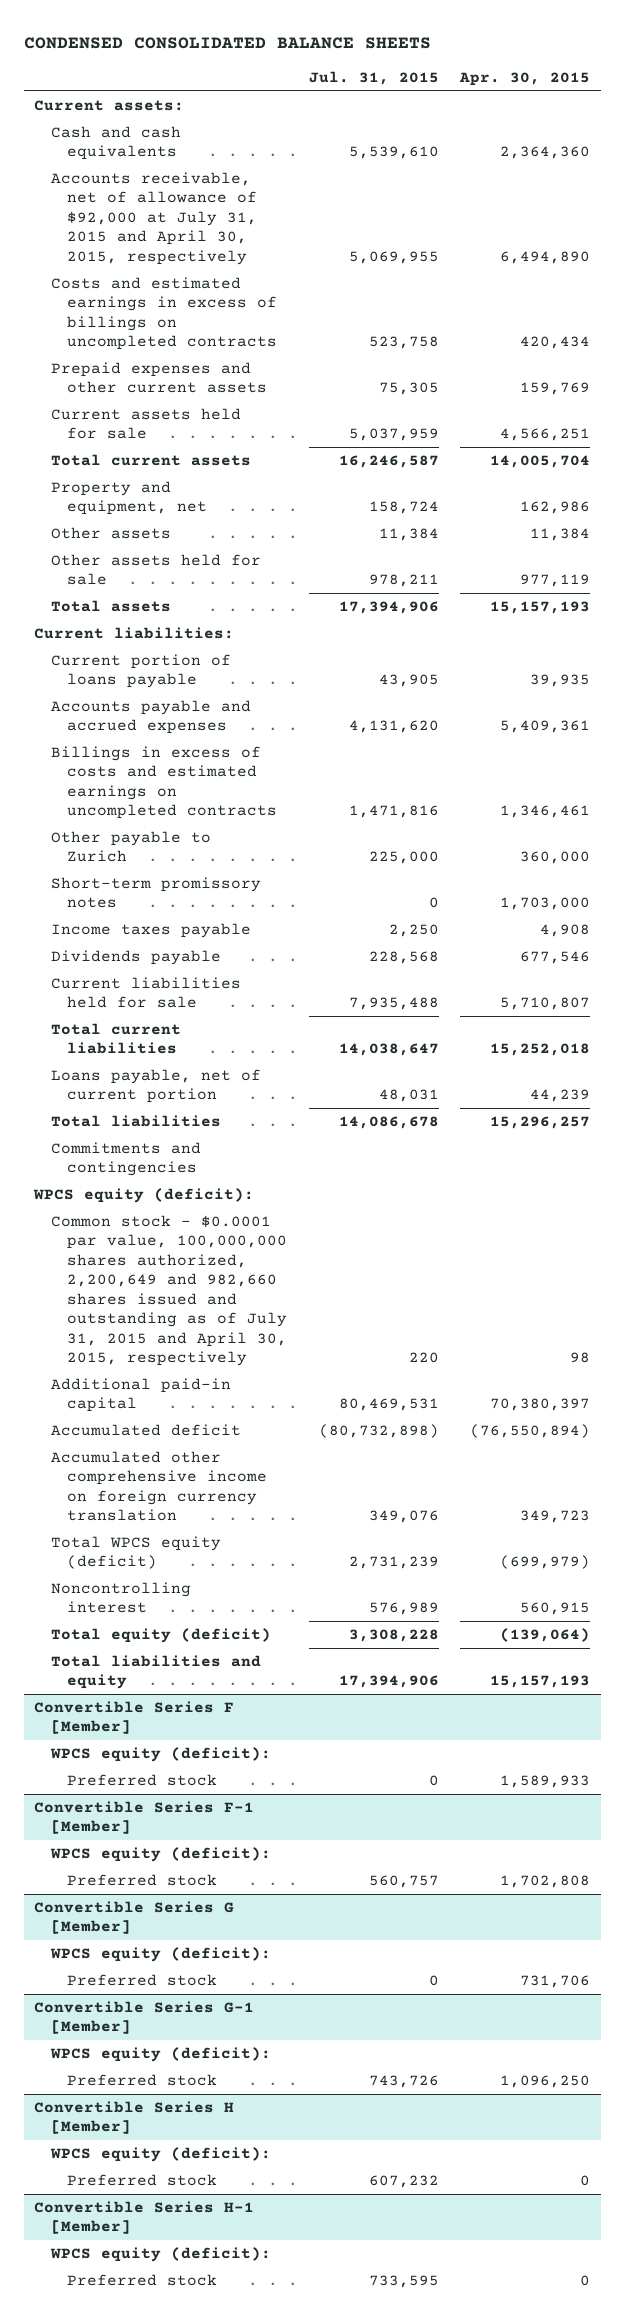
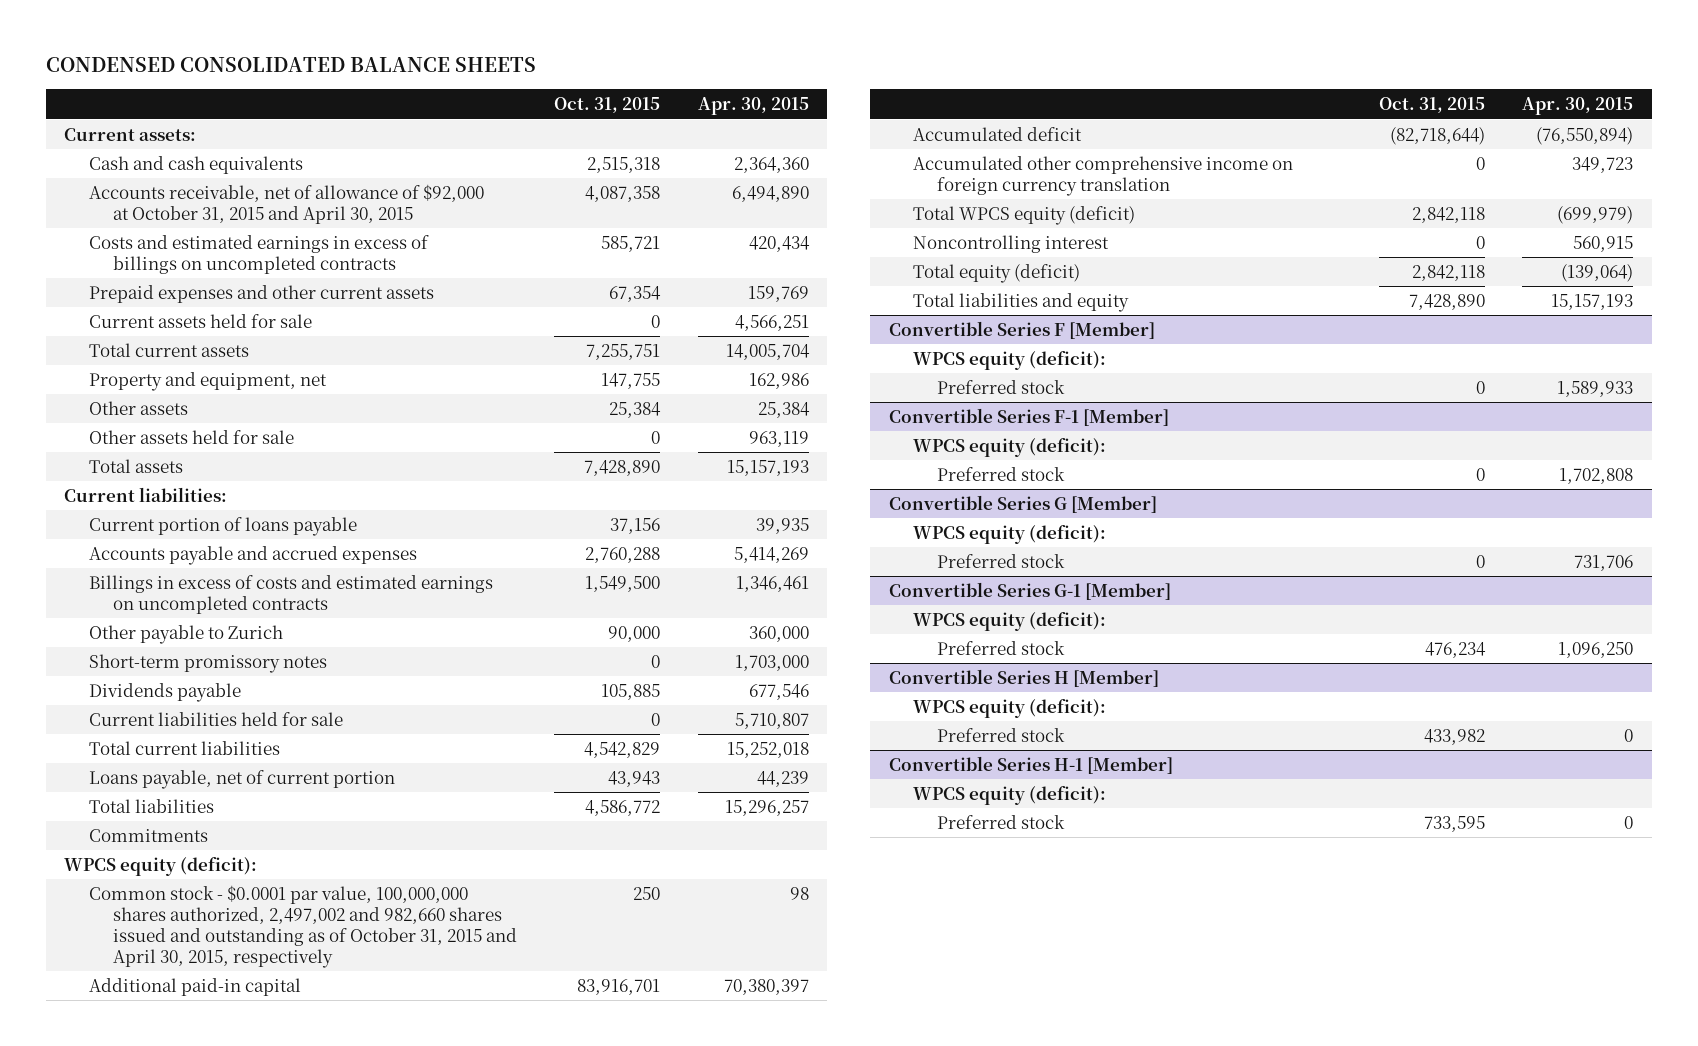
[308,70,439,85] Jul. 31, 2015 -> none
none -> [554,97,661,114] Oct. 31, 2015
[50,171,258,265] Accounts receivable, net of allowance of $92,000 at July 31, 2015 and April 30, 2015, respectively -> [88,183,484,224] Accounts receivable, net of allowance of $92,000 at October 31, 2015 and April 30, 2015
[530,527,591,541] 11,384 -> [757,401,810,418] 25,384
[520,574,591,588] 977,119 -> [748,430,809,447] 963,119
[500,720,591,734] 5,409,361 -> [733,546,809,563] 5,414,269
[50,922,251,938] Income taxes payable -> none
[50,1141,201,1177] Commitments and contingencies -> [88,828,208,842] Commitments
[50,1214,288,1367] Common stock - $0.0001 par value, 100,000,000 shares authorized, 2,200,649 and 982,660 shares issued and outstanding as of July 31, 2015 and April 30, 2015, respectively -> [88,884,518,968] Common stock - $0.0001 par value, 100,000,000 shares authorized, 2,497,002 and 982,660 shares issued and outstanding as of October 31, 2015 and April 30, 2015, respectively

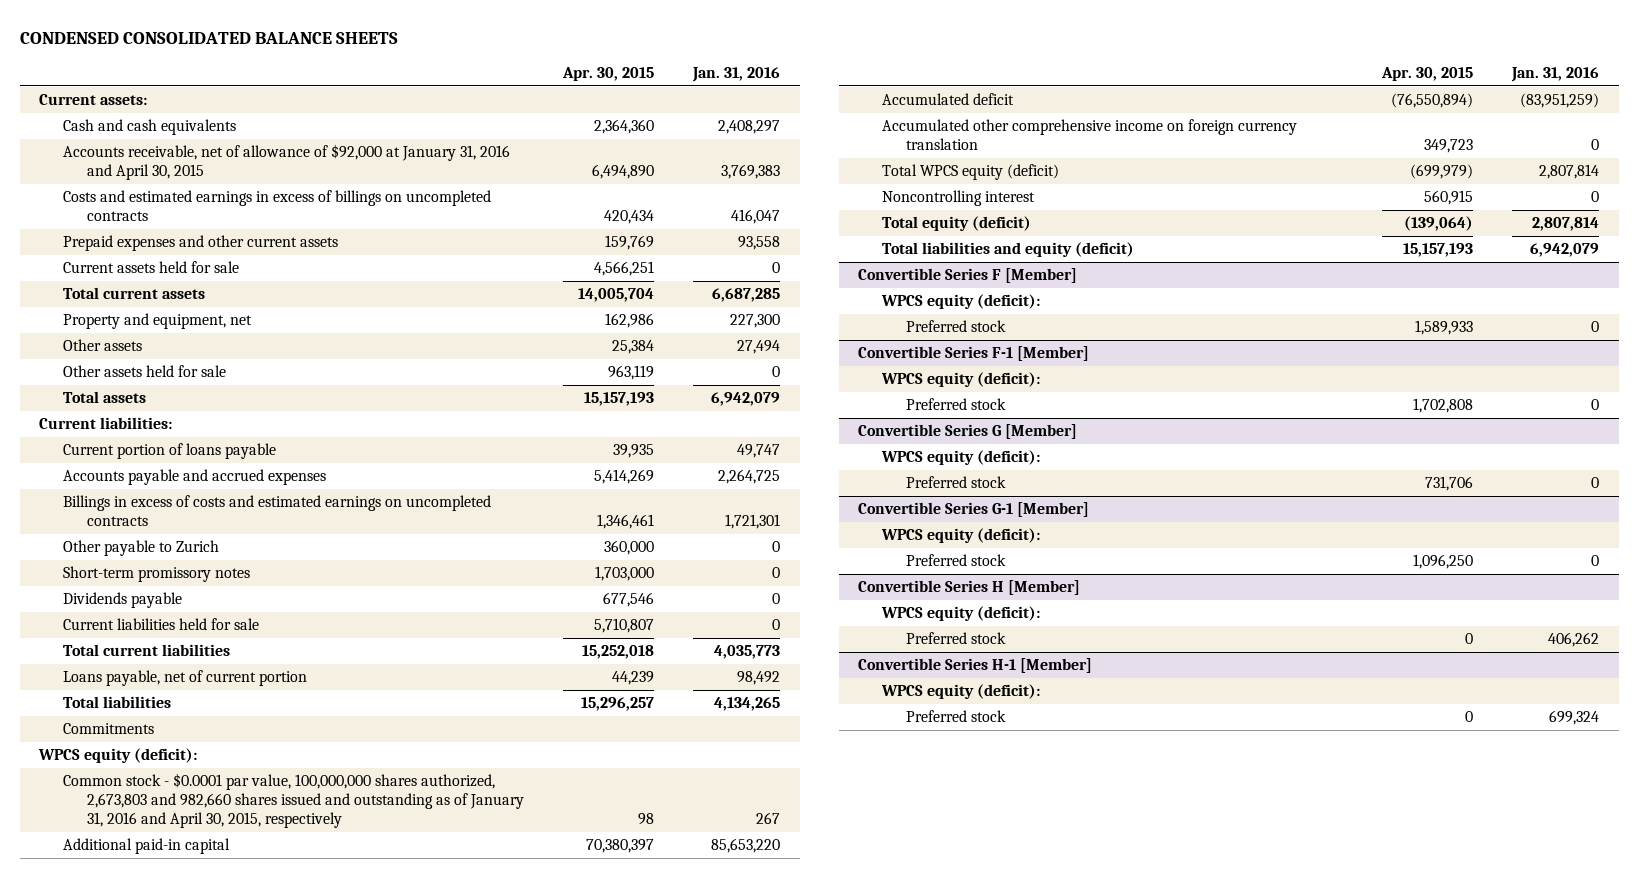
[554,97,661,114] Oct. 31, 2015 -> none
none -> [692,66,781,82] Jan. 31, 2016
[88,183,484,224] Accounts receivable, net of allowance of $92,000 at October 31, 2015 and April 30, 2015 -> [62,144,510,181] Accounts receivable, net of allowance of $92,000 at January 31, 2016 and April 30, 2015
[88,884,518,968] Common stock - $0.0001 par value, 100,000,000 shares authorized, 2,497,002 and 982,660 shares issued and outstanding as of October 31, 2015 and April 30, 2015, respectively -> [62,773,524,829] Common stock - $0.0001 par value, 100,000,000 shares authorized, 2,673,803 and 982,660 shares issued and outstanding as of January 31, 2016 and April 30, 2015, respectively
[913,292,1130,312] Total liabilities and equity -> [882,242,1135,258] Total liabilities and equity (deficit)

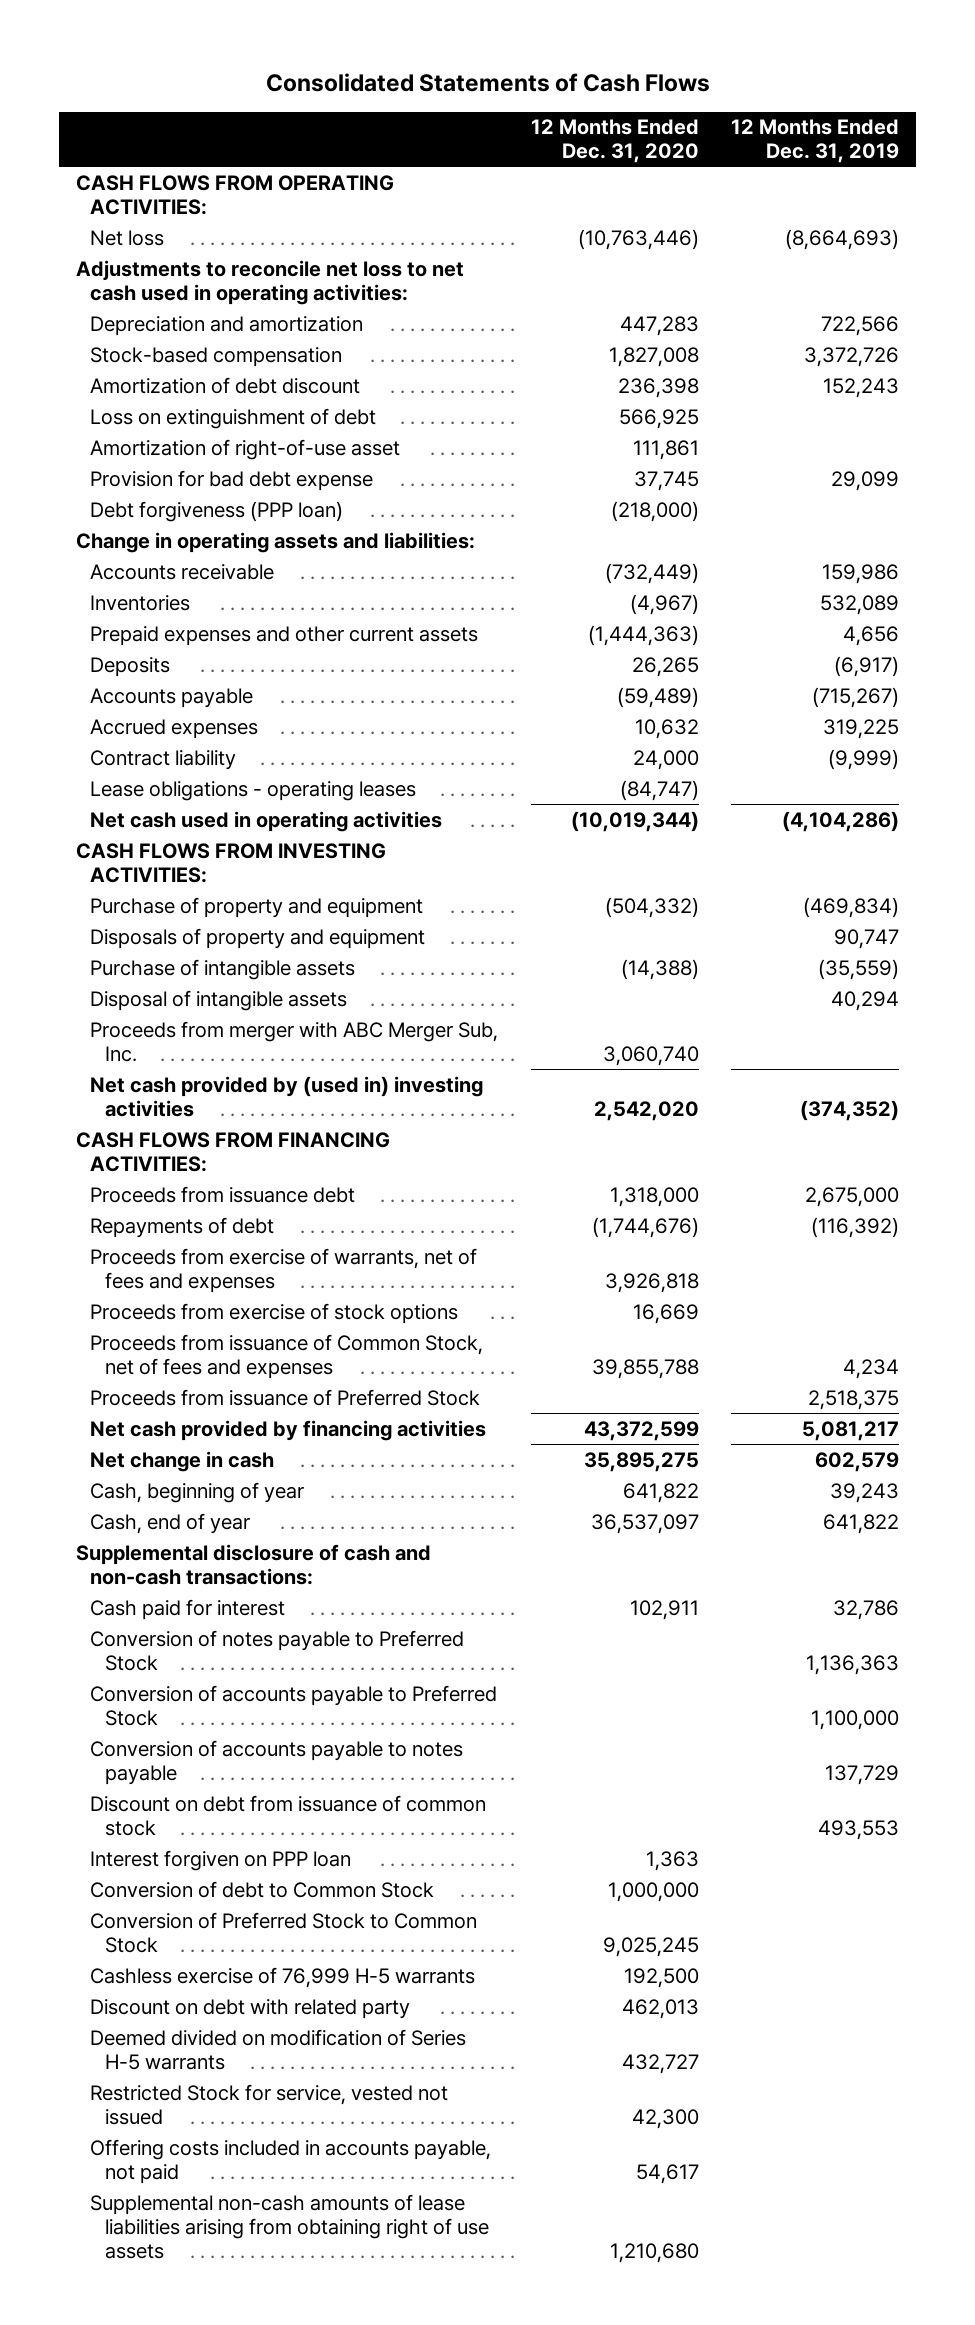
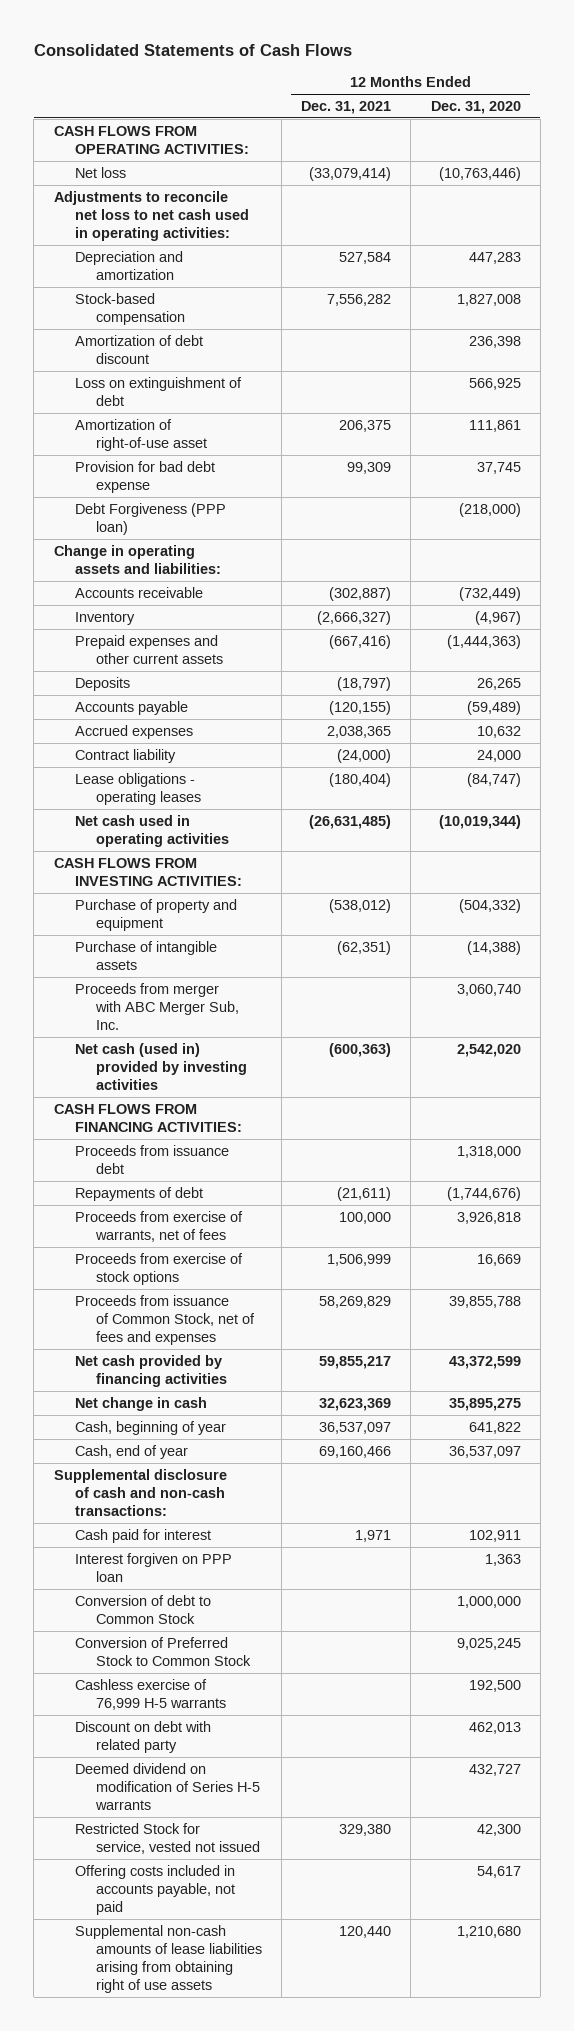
[731,119,900,164] 12 Months Ended Dec. 31, 2019 -> none
none -> [301,101,392,115] Dec. 31, 2021
[90,500,344,522] Debt forgiveness (PPP loan) -> [74,502,226,535] Debt Forgiveness (PPP loan)
[90,594,191,611] Inventories -> [74,611,135,625] Inventory
[90,927,426,949] Disposals of property and equipment -> none
[90,989,348,1011] Disposal of intangible assets -> none
[90,1075,484,1117] Net cash provided by (used in) investing activities -> [74,1042,247,1090] Net cash (used in) provided by investing activities
[90,1247,478,1293] Proceeds from exercise of warrants, net of fees and expenses -> [74,1210,243,1242] Proceeds from exercise of warrants, net of fees
[90,1388,481,1406] Proceeds from issuance of Preferred Stock -> none
[90,1629,465,1671] Conversion of notes payable to Preferred Stock -> none
[90,1684,498,1726] Conversion of accounts payable to Preferred Stock -> none
[90,1739,464,1785] Conversion of accounts payable to notes payable -> none
[90,1794,487,1836] Discount on debt from issuance of common stock -> none
[90,2028,467,2070] Deemed divided on modification of Series H-5 warrants -> [74,1762,260,1810] Deemed dividend on modification of Series H-5 warrants

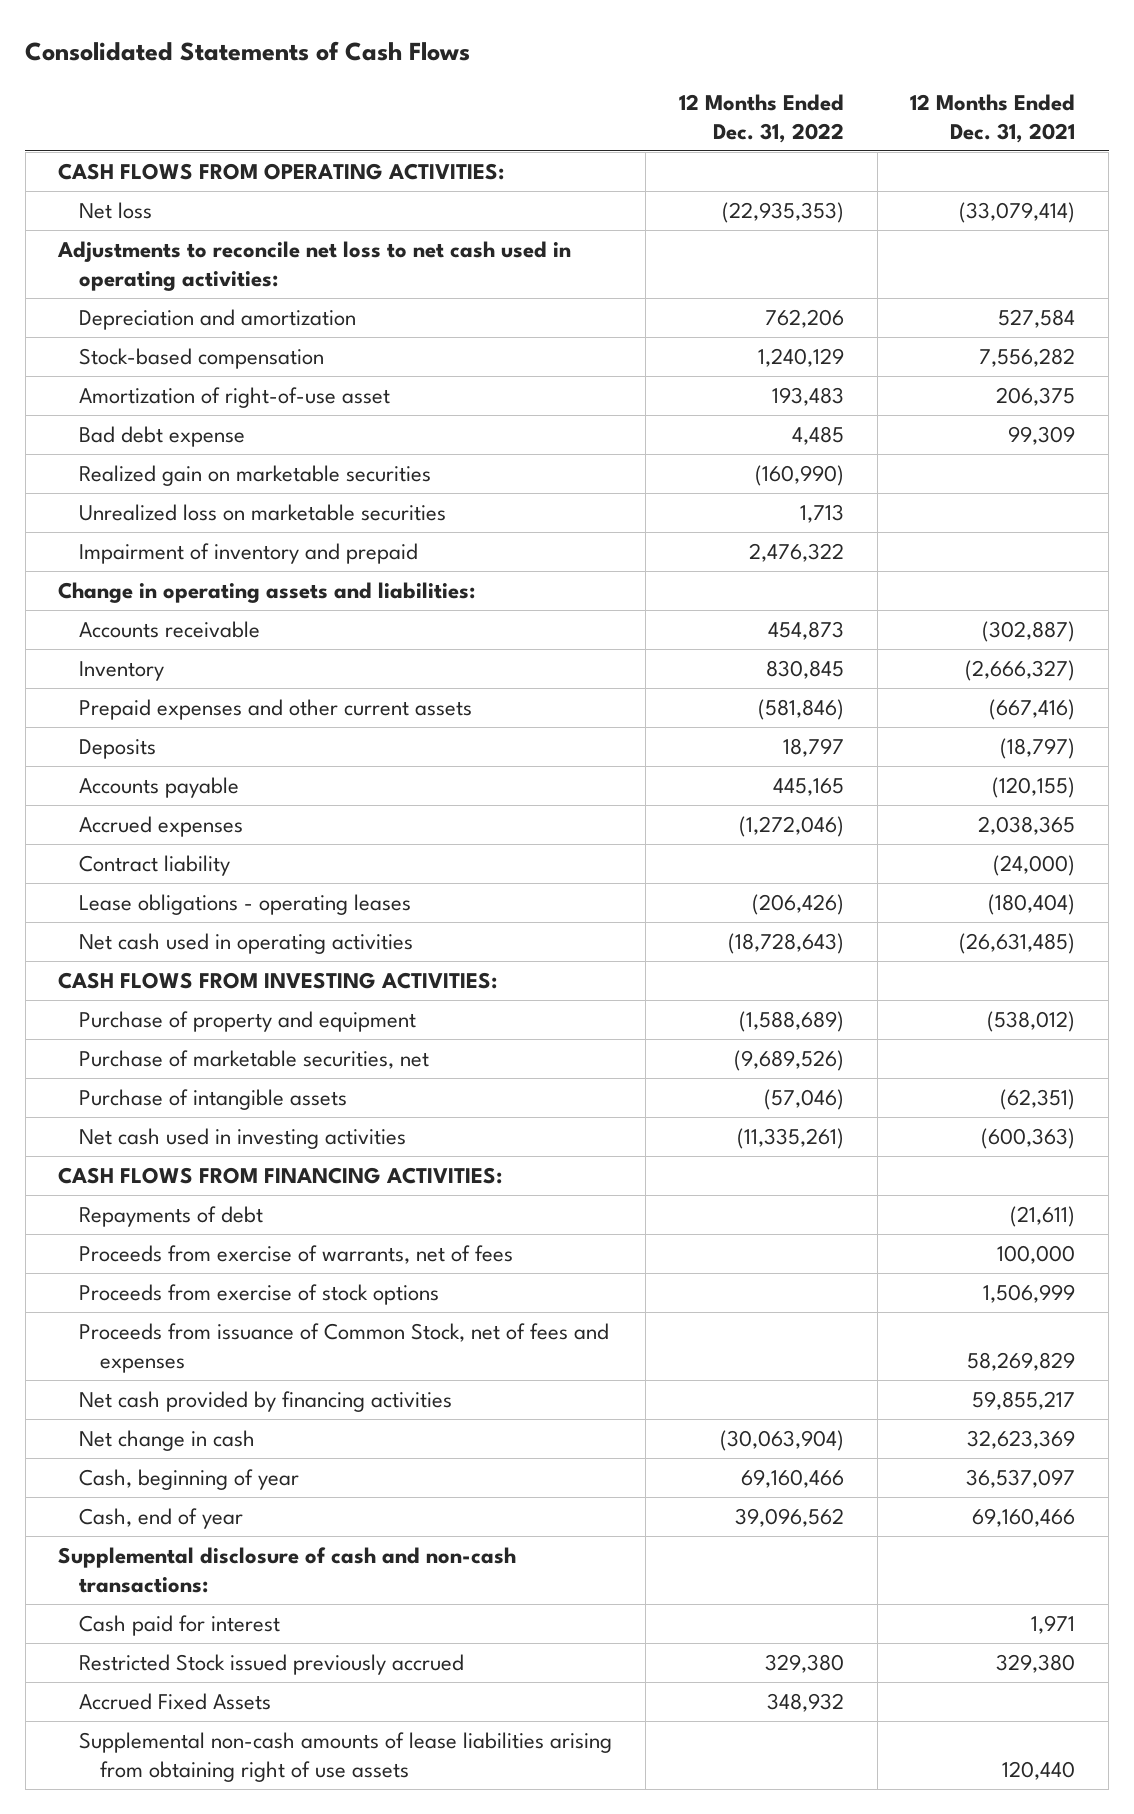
[430,101,521,115] Dec. 31, 2020 -> none
none -> [678,93,844,143] 12 Months Ended Dec. 31, 2022
[74,334,203,364] Amortization of debt discount -> none
[74,376,242,406] Loss on extinguishment of debt -> none
[74,502,226,535] Debt Forgiveness (PPP loan) -> none
[74,460,215,493] Provision for bad debt expense -> [79,425,246,447] Bad debt expense
none -> [79,464,432,486] Realized gain on marketable securities
none -> [79,503,447,521] Unrealized loss on marketable securities
none -> [79,542,419,564] Impairment of inventory and prepaid
none -> [79,1049,430,1069] Purchase of marketable securities, net
[74,982,239,1030] Proceeds from merger with ABC Merger Sub, Inc. -> none
[74,1042,247,1090] Net cash (used in) provided by investing activities -> [79,1127,407,1149] Net cash used in investing activities
[74,1144,229,1174] Proceeds from issuance debt -> none
[74,1552,232,1582] Interest forgiven on PPP loan -> none
[74,1594,211,1624] Conversion of debt to Common Stock -> none
[74,1636,251,1666] Conversion of Preferred Stock to Common Stock -> none
[74,1678,226,1710] Cashless exercise of 76,999 H-5 warrants -> none
[74,1720,211,1753] Discount on debt with related party -> none
[74,1762,260,1810] Deemed dividend on modification of Series H-5 warrants -> none
[74,1864,235,1915] Offering costs included in accounts payable, not paid -> none
[74,1822,260,1854] Restricted Stock for service, vested not issued -> [79,1653,465,1675] Restricted Stock issued previously accrued
none -> [79,1692,272,1710] Accrued Fixed Assets

